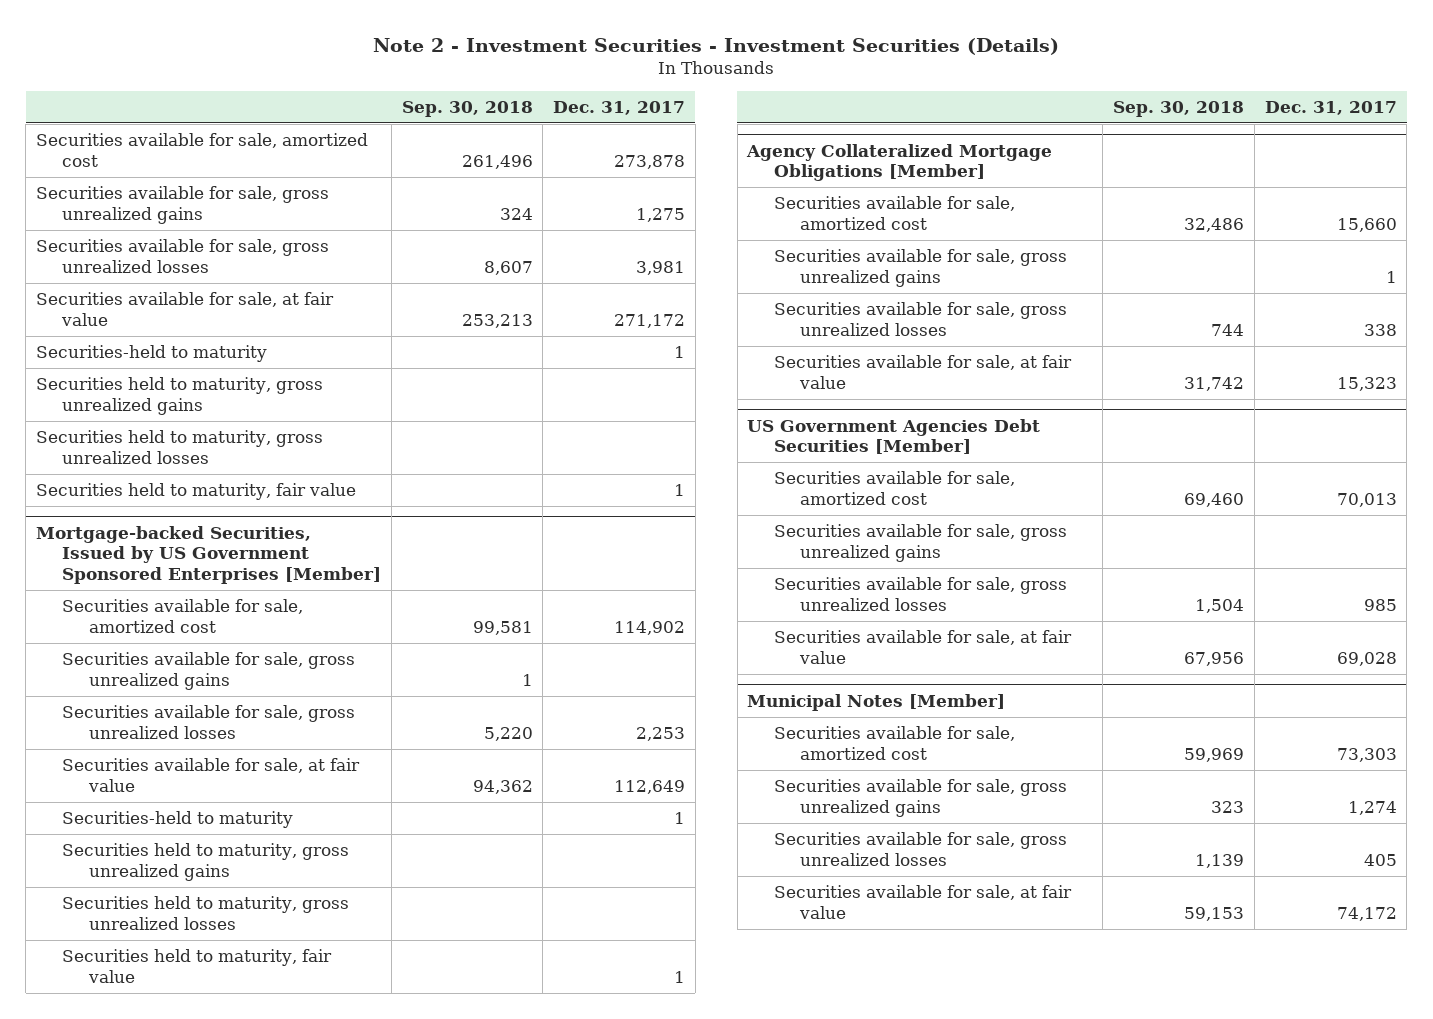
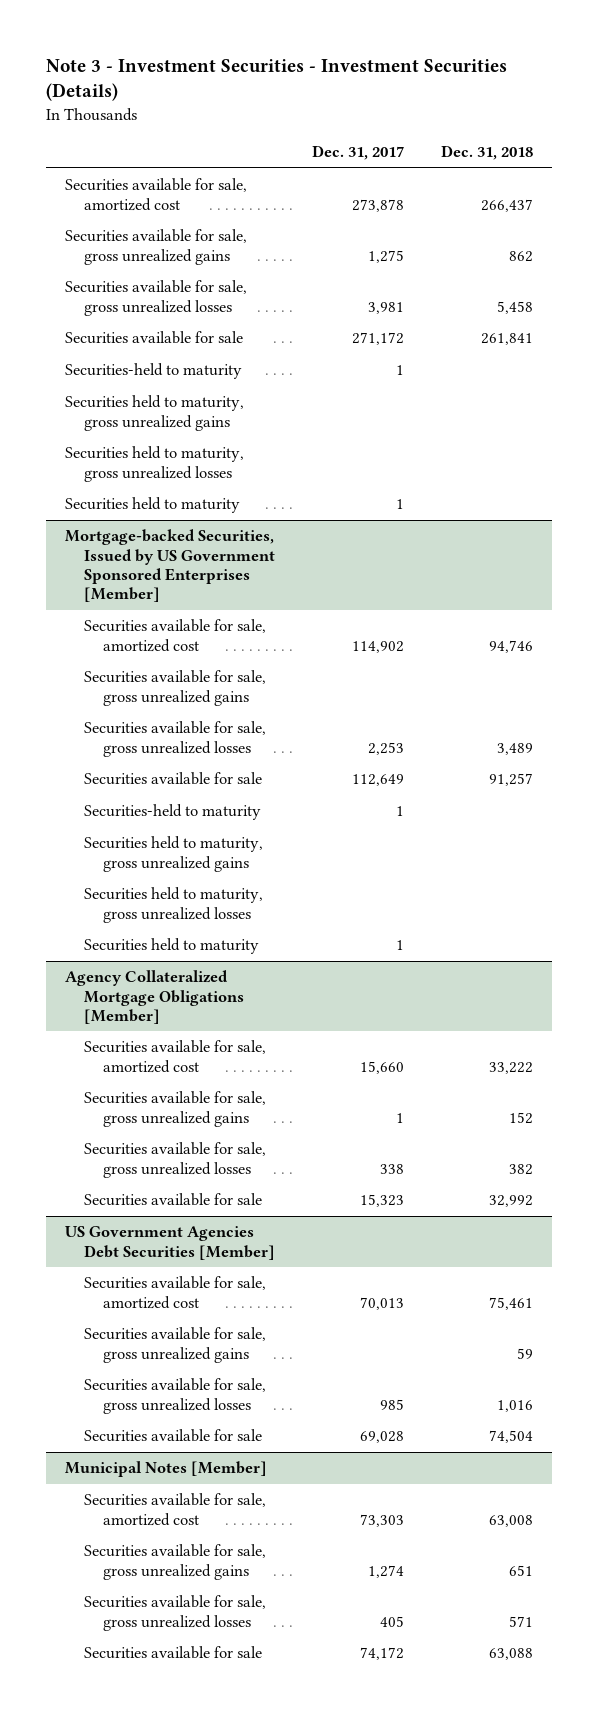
[373,37,1060,55] Note 2 - Investment Securities - Investment Securities (Details) -> [46,58,508,102] Note 3 - Investment Securities - Investment Securities (Details)
[401,101,533,118] Sep. 30, 2018 -> none
none -> [441,145,534,161] Dec. 31, 2018
[35,292,334,326] Securities available for sale, at fair value -> [64,331,243,345] Securities available for sale
[35,483,356,501] Securities held to maturity, fair value -> [64,497,240,514] Securities held to maturity
[62,758,361,792] Securities available for sale, at fair value -> [83,772,262,786] Securities available for sale
[62,949,333,983] Securities held to maturity, fair value -> [83,938,259,955] Securities held to maturity
[773,355,1072,389] Securities available for sale, at fair value -> [83,1193,262,1207] Securities available for sale
[773,630,1072,664] Securities available for sale, at fair value -> [83,1429,262,1443] Securities available for sale
[773,885,1072,919] Securities available for sale, at fair value -> [83,1646,262,1660] Securities available for sale

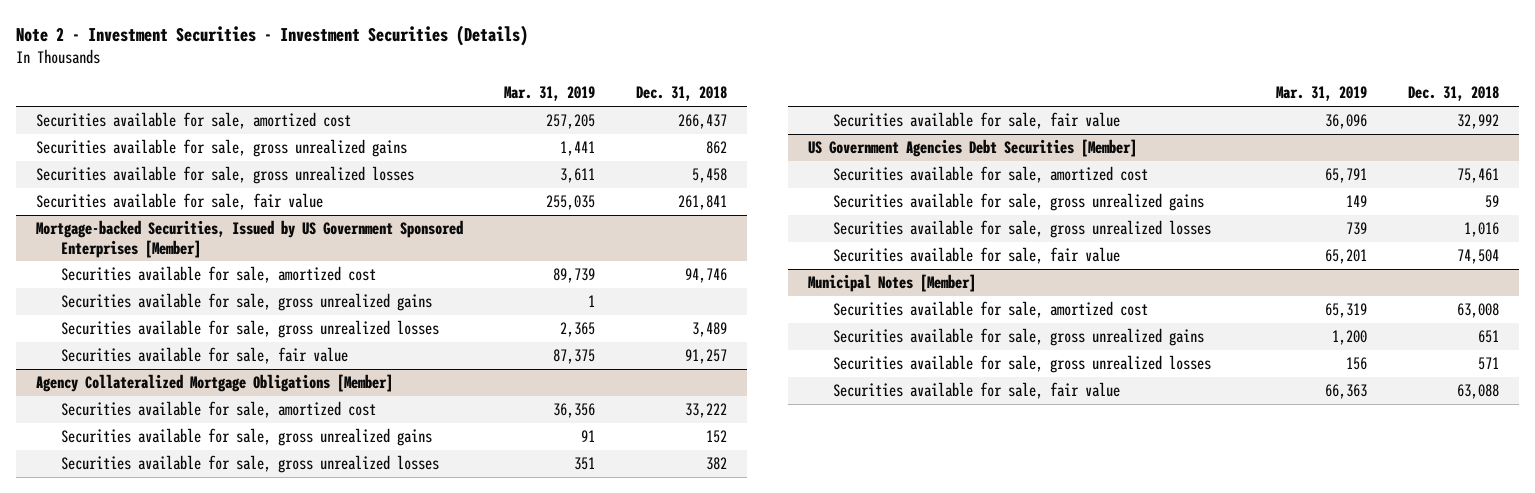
[46,58,508,102] Note 3 - Investment Securities - Investment Securities (Details) -> [15,24,528,46] Note 2 - Investment Securities - Investment Securities (Details)
[311,145,404,161] Dec. 31, 2017 -> none
none -> [503,86,595,102] Mar. 31, 2019
[64,363,242,380] Securities-held to maturity -> none
[64,395,244,431] Securities held to maturity, gross unrealized gains -> none
[64,446,244,482] Securities held to maturity, gross unrealized losses -> none
[64,497,240,514] Securities held to maturity -> none
[64,331,243,345] Securities available for sale -> [36,193,324,211] Securities available for sale, fair value
[83,804,261,821] Securities-held to maturity -> none
[83,836,263,872] Securities held to maturity, gross unrealized gains -> none
[83,887,263,923] Securities held to maturity, gross unrealized losses -> none
[83,938,259,955] Securities held to maturity -> none
[83,772,262,786] Securities available for sale -> [61,347,349,365] Securities available for sale, fair value
[83,1193,262,1207] Securities available for sale -> [833,112,1121,130] Securities available for sale, fair value
[83,1429,262,1443] Securities available for sale -> [833,247,1121,265] Securities available for sale, fair value
[83,1646,262,1660] Securities available for sale -> [833,382,1121,400] Securities available for sale, fair value

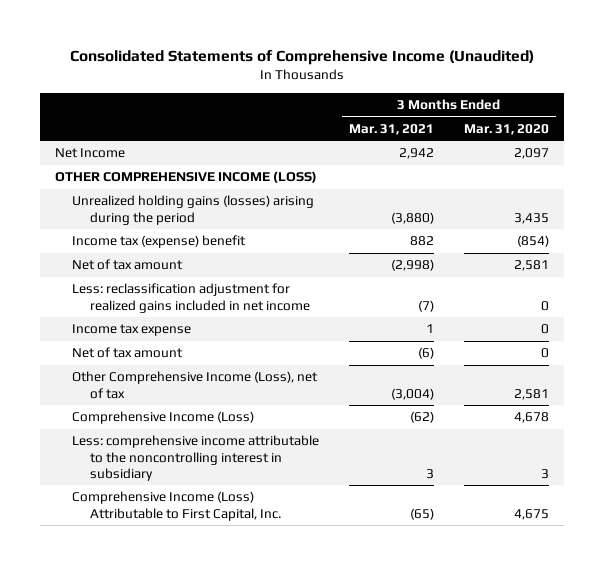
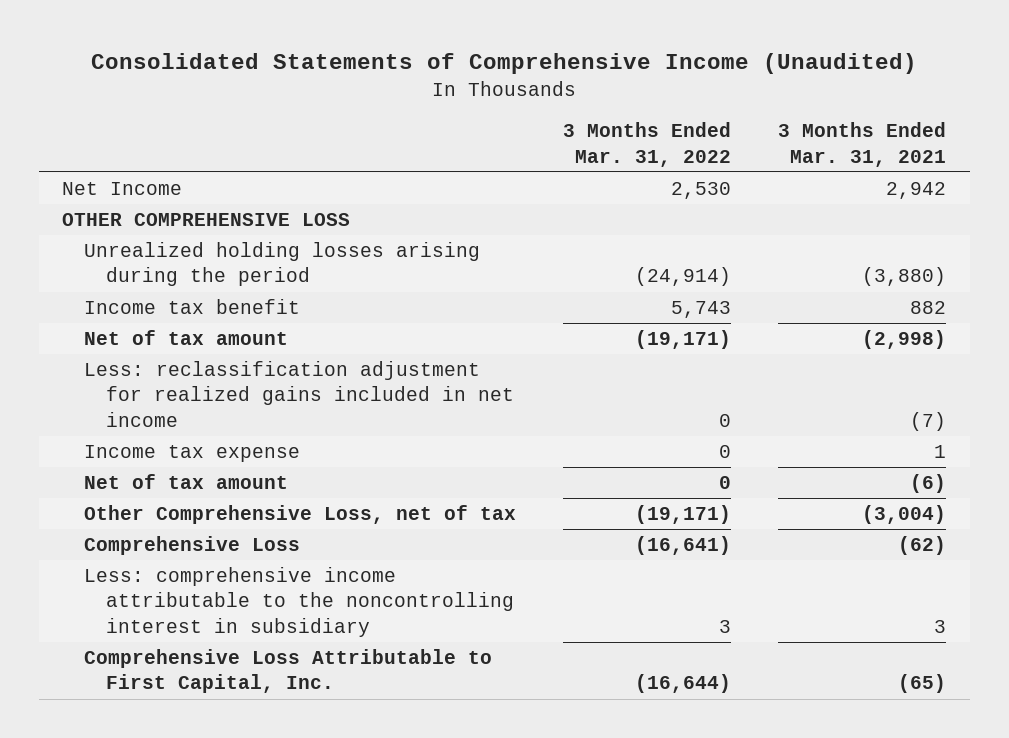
[464,123,550,135] Mar. 31, 2020 -> none
none -> [563,122,732,167] 3 Months Ended Mar. 31, 2022
[54,171,317,184] OTHER COMPREHENSIVE INCOME (LOSS) -> [62,213,351,227] OTHER COMPREHENSIVE LOSS
[72,195,315,225] Unrealized holding gains (losses) arising during the period -> [84,242,481,287] Unrealized holding losses arising during the period
[72,235,247,249] Income tax (expense) benefit -> [84,299,301,315] Income tax benefit
[72,371,319,399] Other Comprehensive Income (Loss), net of tax -> [84,505,517,525] Other Comprehensive Loss, net of tax
[72,411,255,425] Comprehensive Income (Loss) -> [84,536,301,556] Comprehensive Loss
[72,491,282,521] Comprehensive Income (Loss) Attributable to First Capital, Inc. -> [84,649,493,694] Comprehensive Loss Attributable to First Capital, Inc.

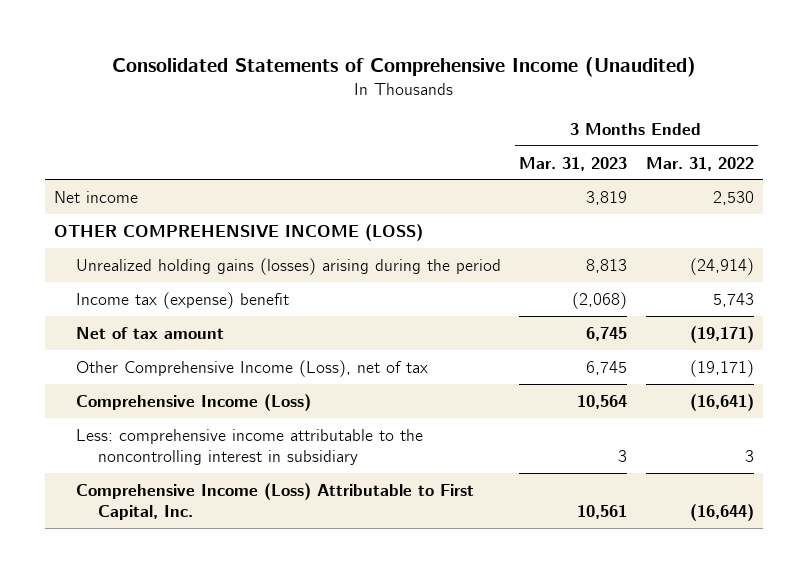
[778,122,947,167] 3 Months Ended Mar. 31, 2021 -> none
none -> [519,156,628,171] Mar. 31, 2023
[62,182,183,196] Net Income -> [54,190,139,203] Net income
[62,213,351,227] OTHER COMPREHENSIVE LOSS -> [54,223,424,241] OTHER COMPREHENSIVE INCOME (LOSS)
[84,242,481,287] Unrealized holding losses arising during the period -> [76,257,502,275] Unrealized holding gains (losses) arising during the period
[84,299,301,315] Income tax benefit -> [76,291,290,309] Income tax (expense) benefit
[84,361,515,427] Less: reclassification adjustment for realized gains included in net income -> none
[84,445,301,463] Income tax expense -> none
[84,474,289,490] Net of tax amount -> none
[84,505,517,525] Other Comprehensive Loss, net of tax -> [76,359,429,377] Other Comprehensive Income (Loss), net of tax
[84,536,301,556] Comprehensive Loss -> [76,393,312,411] Comprehensive Income (Loss)
[84,649,493,694] Comprehensive Loss Attributable to First Capital, Inc. -> [76,482,475,521] Comprehensive Income (Loss) Attributable to First Capital, Inc.

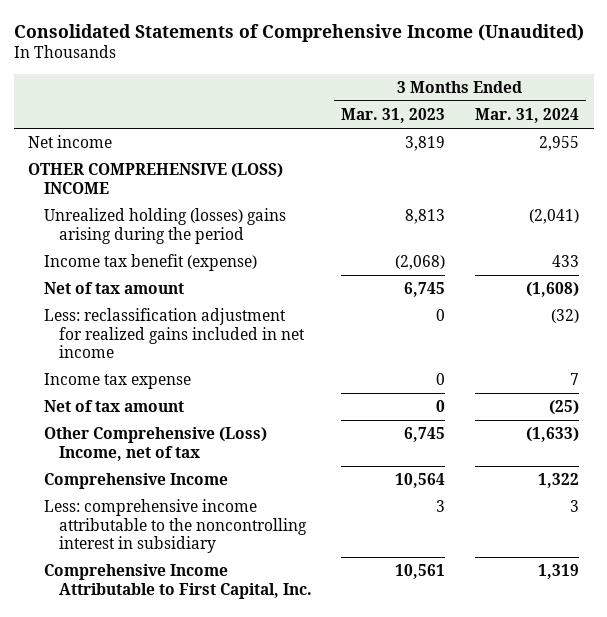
[645,156,754,171] Mar. 31, 2022 -> none
none -> [474,108,579,124] Mar. 31, 2024
[54,223,424,241] OTHER COMPREHENSIVE INCOME (LOSS) -> [28,163,284,194] OTHER COMPREHENSIVE (LOSS) INCOME
[76,257,502,275] Unrealized holding gains (losses) arising during the period -> [43,208,286,244] Unrealized holding (losses) gains arising during the period
[76,291,290,309] Income tax (expense) benefit -> [43,254,257,272] Income tax benefit (expense)
none -> [43,308,305,359] Less: reclassification adjustment for realized gains included in net income
none -> [43,373,191,390] Income tax expense
none -> [43,400,184,413] Net of tax amount
[76,359,429,377] Other Comprehensive Income (Loss), net of tax -> [43,427,267,461] Other Comprehensive (Loss) Income, net of tax
[76,393,312,411] Comprehensive Income (Loss) -> [43,473,228,490] Comprehensive Income
[76,482,475,521] Comprehensive Income (Loss) Attributable to First Capital, Inc. -> [43,564,312,599] Comprehensive Income Attributable to First Capital, Inc.

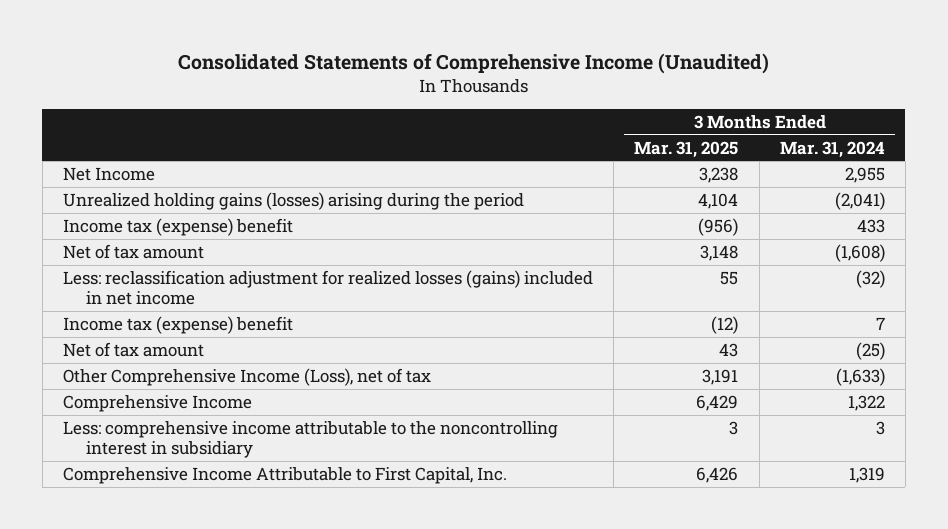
[341,108,446,124] Mar. 31, 2023 -> none
none -> [634,140,739,158] Mar. 31, 2025
[28,163,284,194] OTHER COMPREHENSIVE (LOSS) INCOME -> none
[28,135,113,149] Net income -> [62,167,155,182] Net Income
[43,208,286,244] Unrealized holding (losses) gains arising during the period -> [62,192,524,211] Unrealized holding gains (losses) arising during the period
[43,254,257,272] Income tax benefit (expense) -> [62,218,293,237] Income tax (expense) benefit
[43,308,305,359] Less: reclassification adjustment for realized gains included in net income -> [62,270,593,306] Less: reclassification adjustment for realized losses (gains) included in net income
[43,373,191,390] Income tax expense -> [62,316,293,335] Income tax (expense) benefit
[43,427,267,461] Other Comprehensive (Loss) Income, net of tax -> [62,368,431,387] Other Comprehensive Income (Loss), net of tax

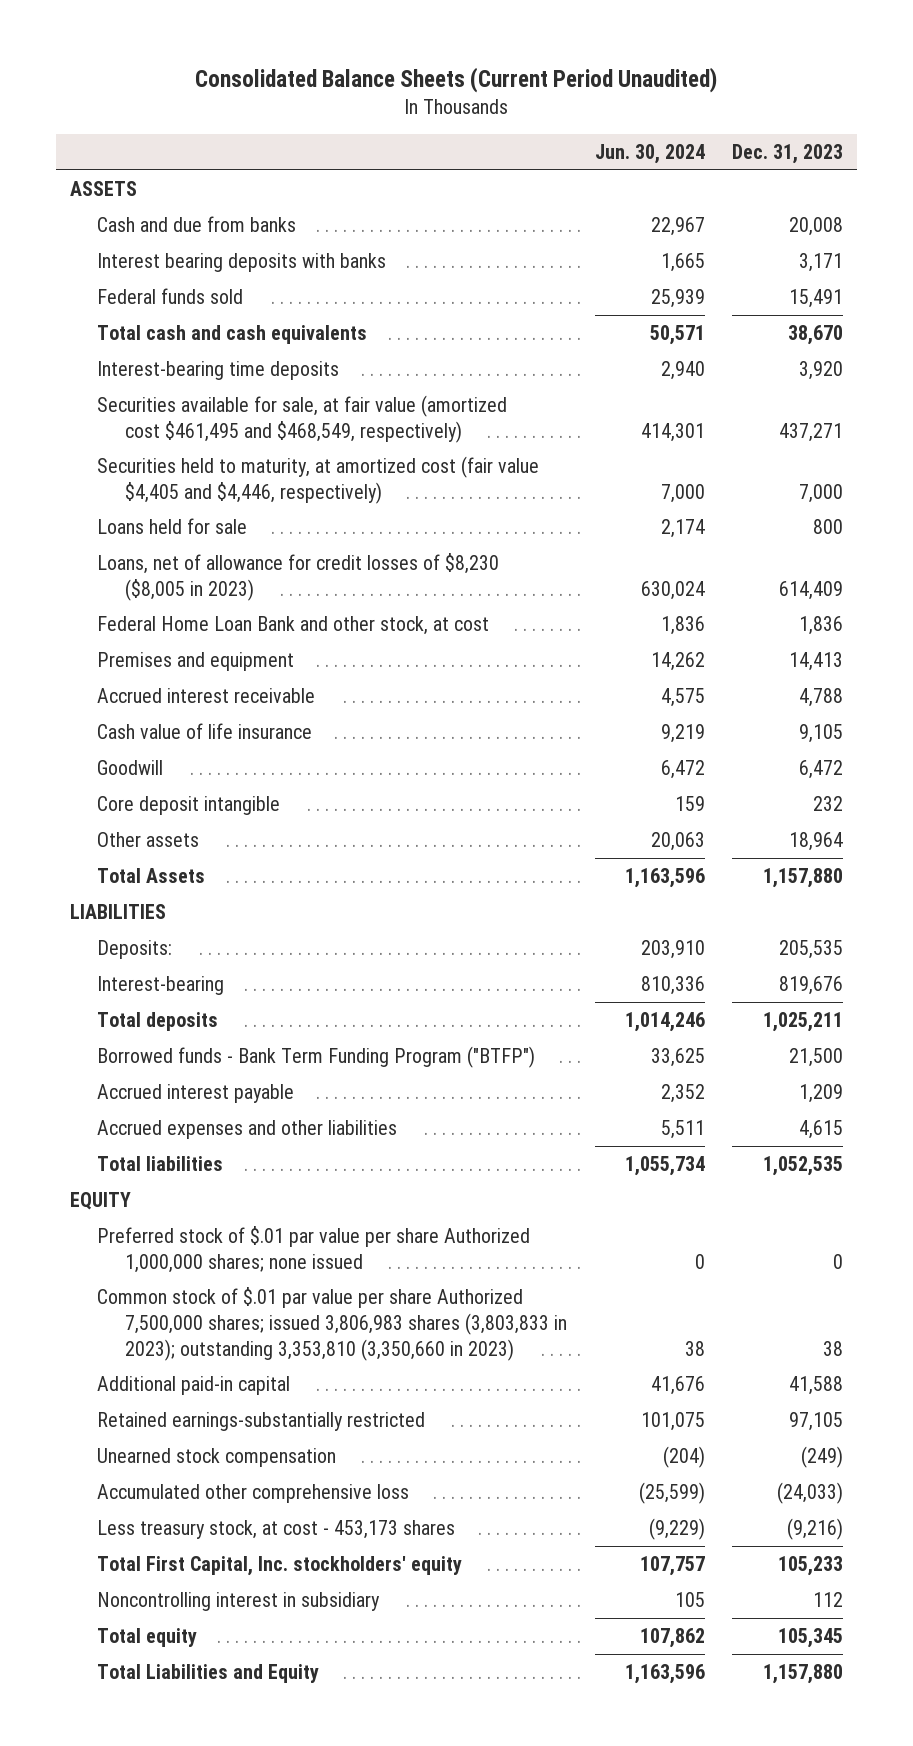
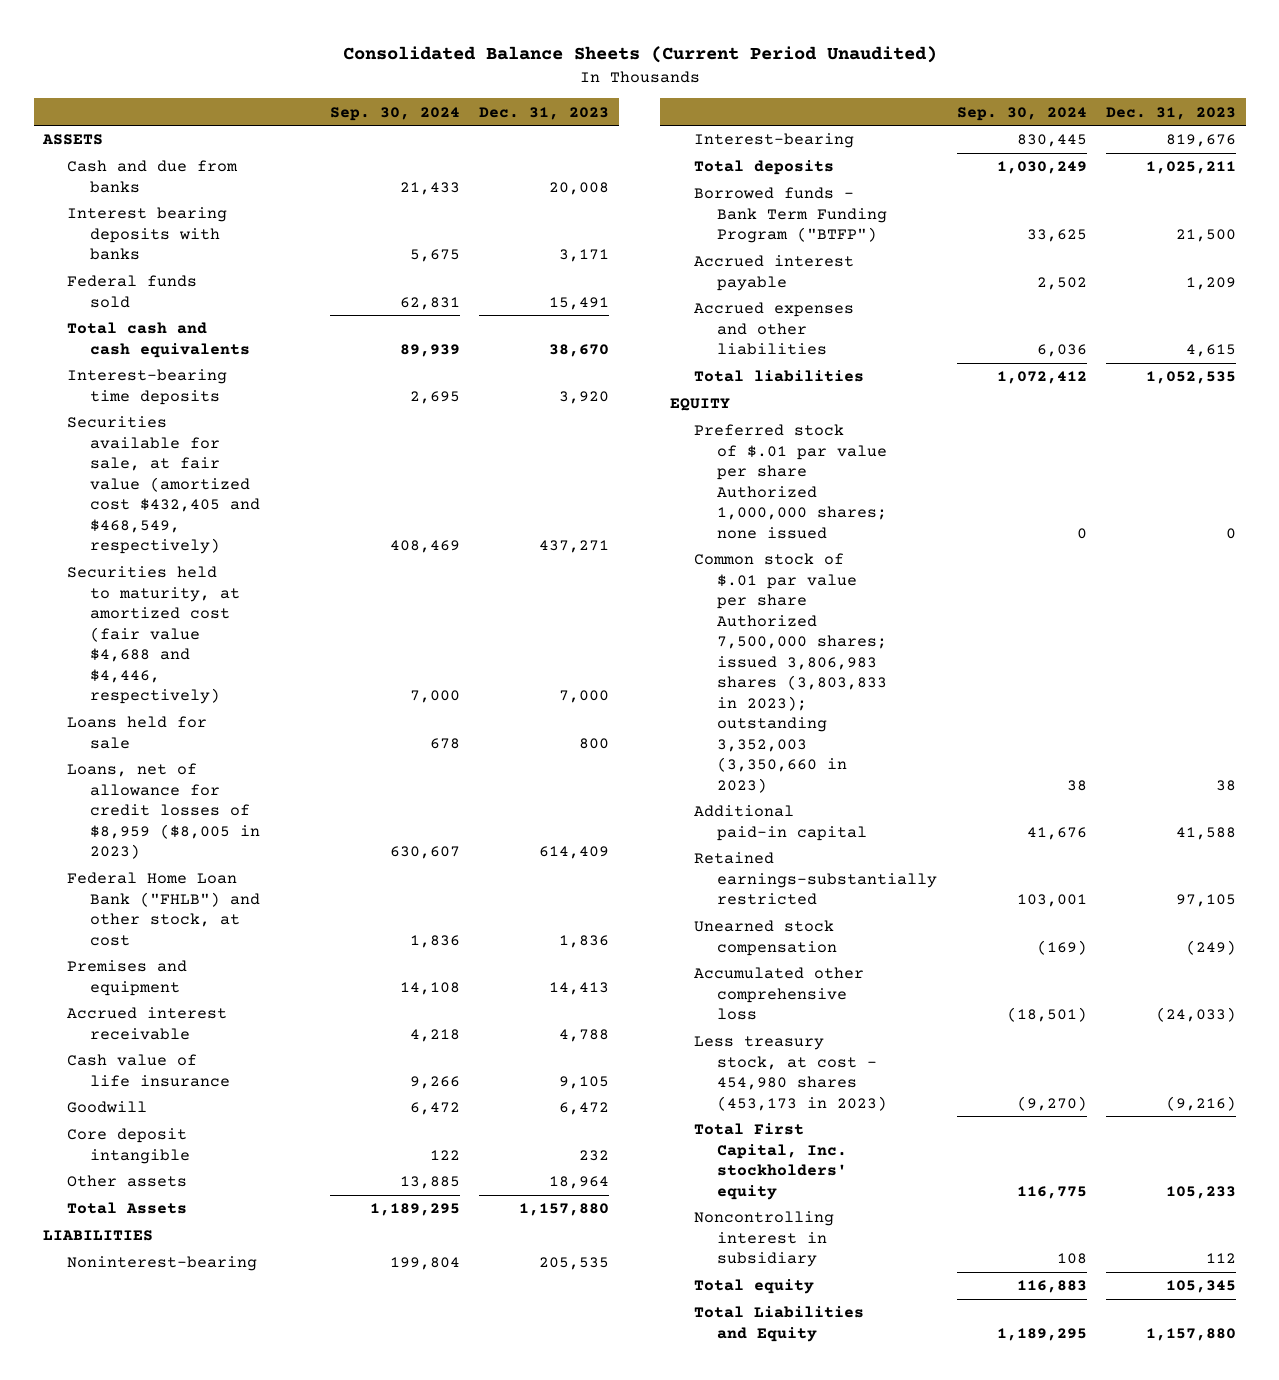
[594,144,705,165] Jun. 30, 2024 -> none
none -> [329,106,460,121] Sep. 30, 2024
[97,394,508,443] Securities available for sale, at fair value (amortized cost $461,495 and $468,549, respectively) -> [66,416,261,555] Securities available for sale, at fair value (amortized cost $432,405 and $468,549, respectively)
[97,455,540,504] Securities held to maturity, at amortized cost (fair value $4,405 and $4,446, respectively) -> [66,566,241,705] Securities held to maturity, at amortized cost (fair value $4,688 and $4,446, respectively)
[97,552,500,601] Loans, net of allowance for credit losses of $8,230 ($8,005 in 2023) -> [66,763,261,860] Loans, net of allowance for credit losses of $8,959 ($8,005 in 2023)
[97,615,490,635] Federal Home Loan Bank and other stock, at cost -> [66,872,261,946] Federal Home Loan Bank ("FHLB") and other stock, at cost
[97,939,173,959] Deposits: -> [66,1256,257,1272] Noninterest-bearing
[97,1286,568,1361] Common stock of $.01 par value per share Authorized 7,500,000 shares; issued 3,806,983 shares (3,803,833 in 2023); outstanding 3,353,810 (3,350,660 in 2023) -> [693,553,888,793] Common stock of $.01 par value per share Authorized 7,500,000 shares; issued 3,806,983 shares (3,803,833 in 2023); outstanding 3,352,003 (3,350,660 in 2023)
[97,1519,456,1539] Less treasury stock, at cost - 453,173 shares -> [693,1036,888,1111] Less treasury stock, at cost - 454,980 shares (453,173 in 2023)

